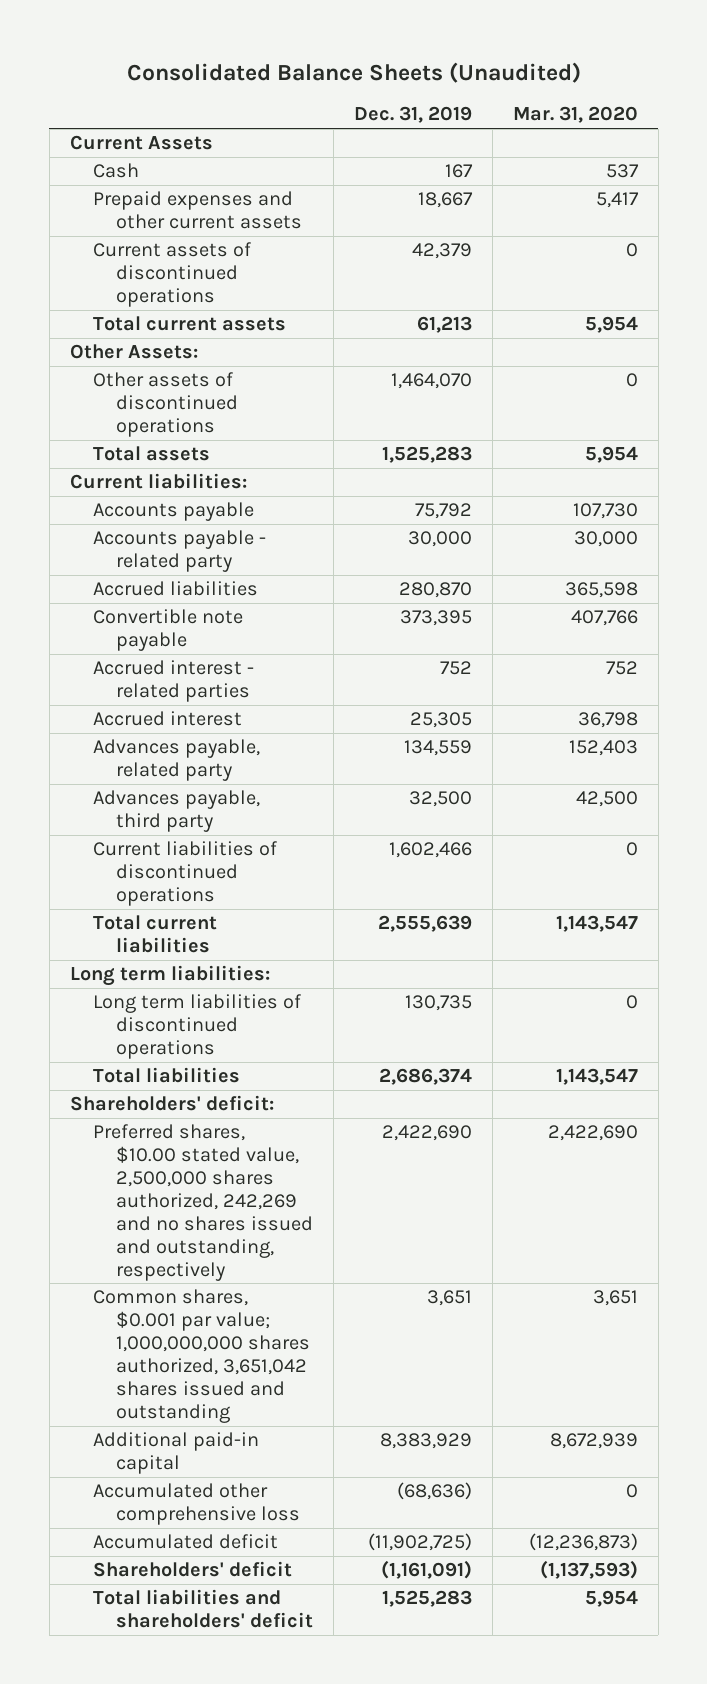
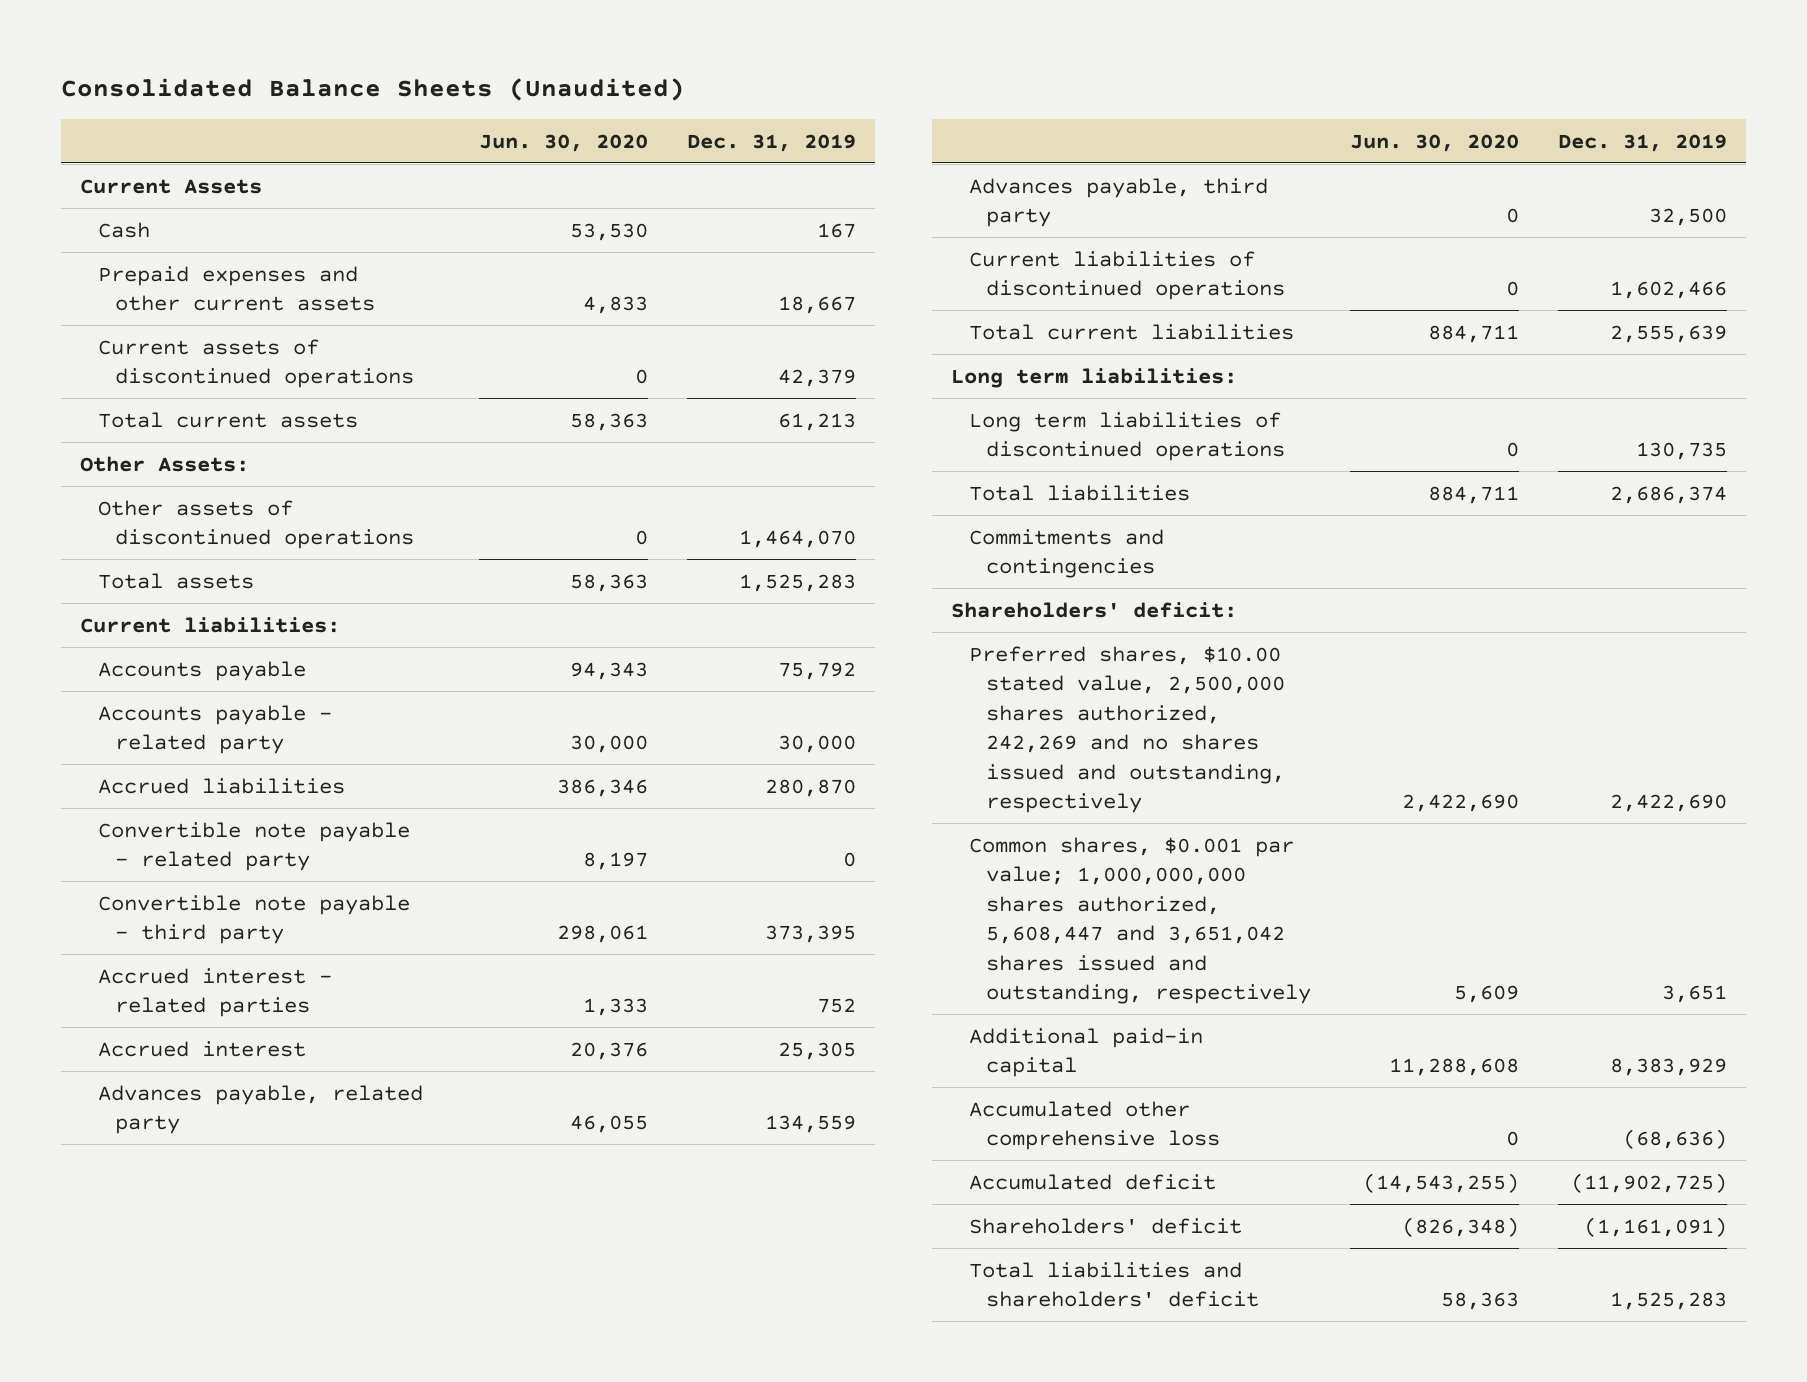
[512,106,638,124] Mar. 31, 2020 -> none
none -> [479,133,649,152] Jun. 30, 2020
[92,609,243,652] Convertible note payable -> [97,821,410,872] Convertible note payable - related party
[399,610,472,627] 373,395 -> [842,852,856,868] 0
none -> [97,894,410,945] Convertible note payable - third party
none -> [968,528,1164,579] Commitments and contingencies
[92,1289,310,1423] Common shares, $0.001 par value; 1,000,000,000 shares authorized, 3,651,042 shares issued and outstanding -> [968,836,1312,1005] Common shares, $0.001 par value; 1,000,000,000 shares authorized, 5,608,447 and 3,651,042 shares issued and outstanding, respectively

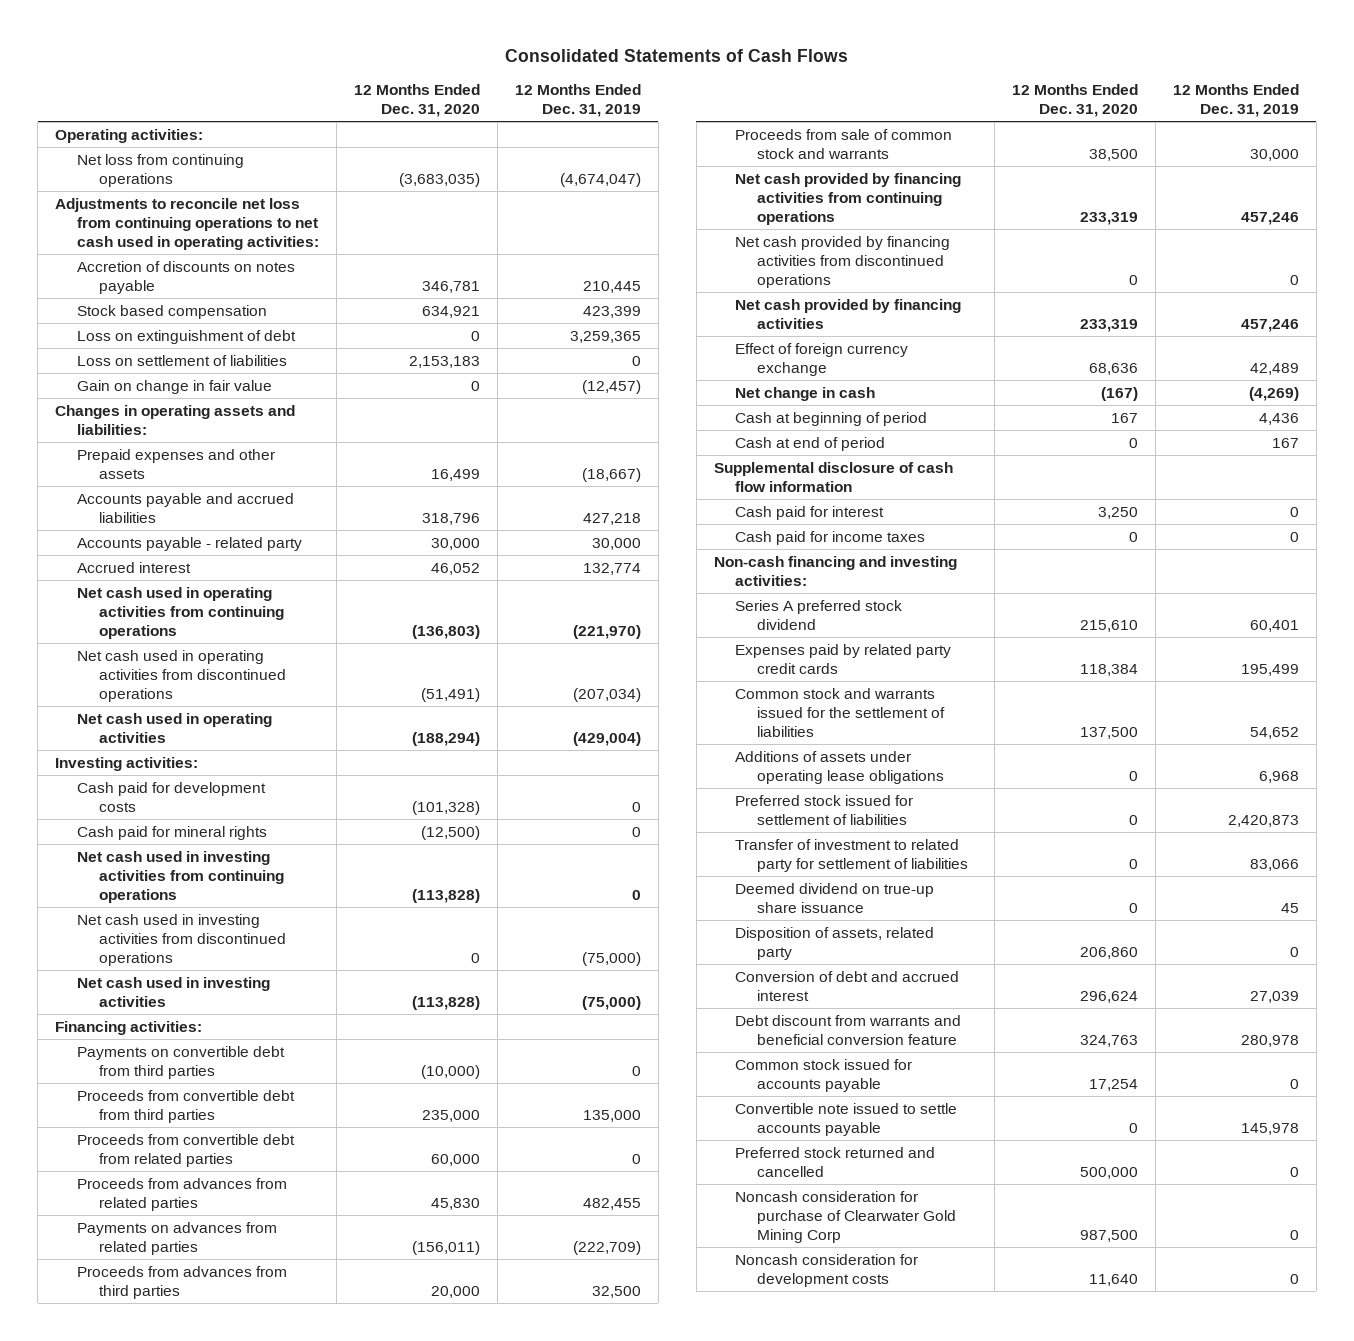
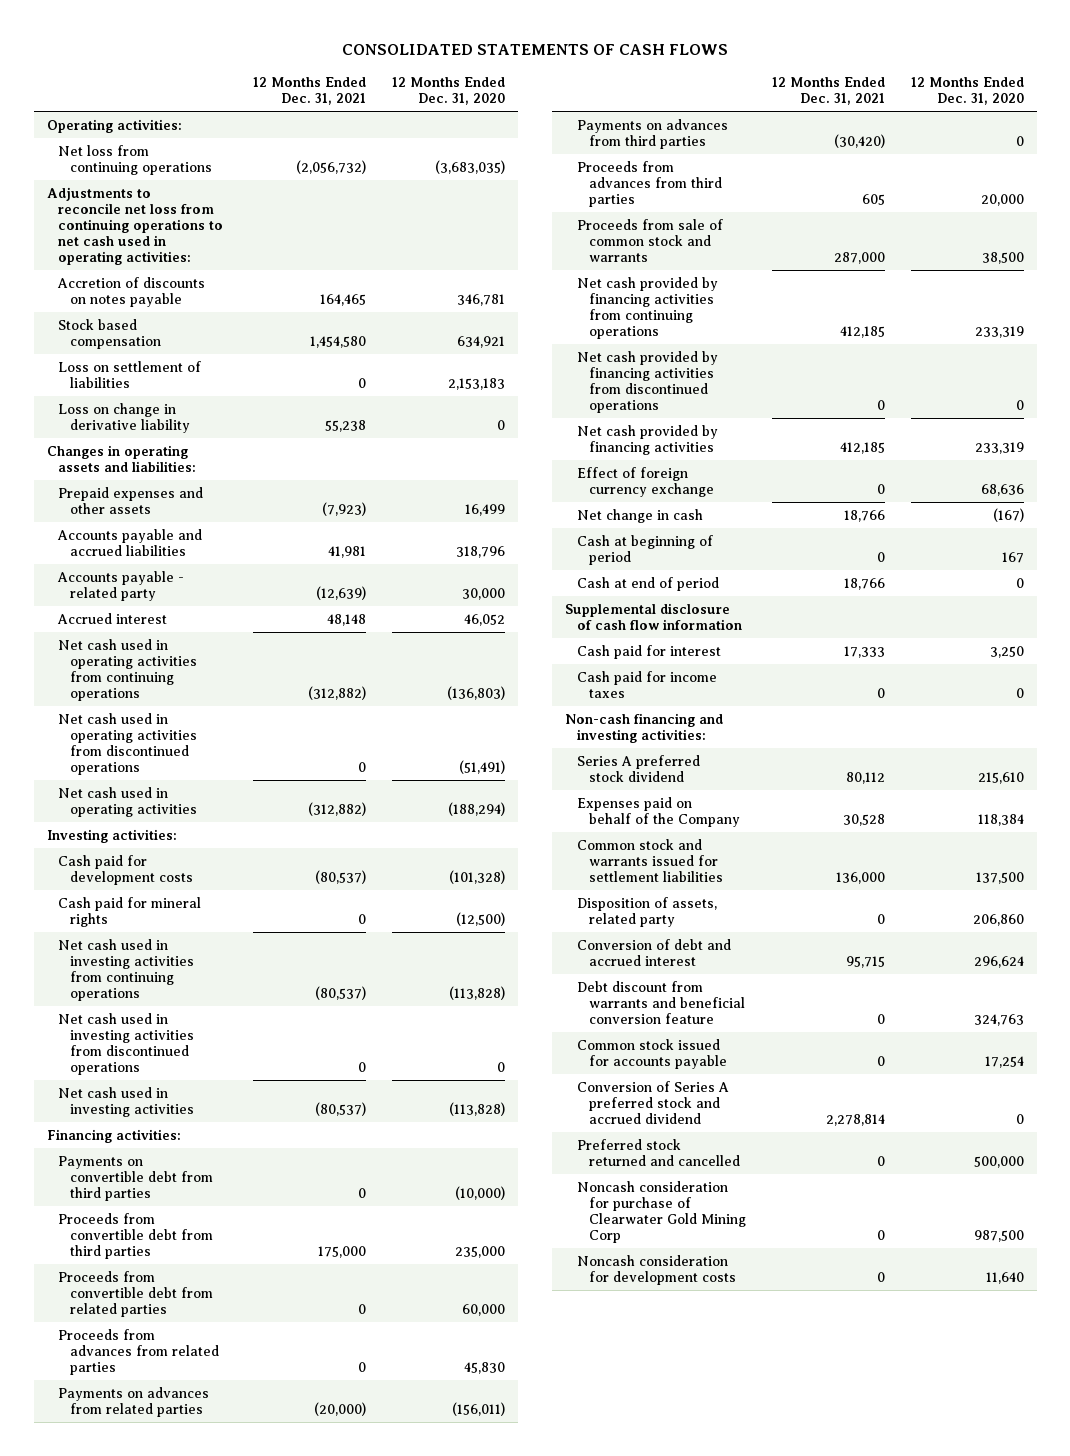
[505,48,849,62] Consolidated Statements of Cash Flows -> [342,44,729,56] CONSOLIDATED STATEMENTS OF CASH FLOWS
[514,83,641,117] 12 Months Ended Dec. 31, 2019 -> none
none -> [252,76,366,105] 12 Months Ended Dec. 31, 2021
[76,329,296,344] Loss on extinguishment of debt -> none
[76,379,272,394] Gain on change in fair value -> none
none -> [58,402,190,433] Loss on change in derivative liability
none -> [577,118,729,149] Payments on advances from third parties
[735,750,945,784] Additions of assets under operating lease obligations -> none
[735,794,914,825] Preferred stock issued for settlement of liabilities -> none
[735,838,969,872] Transfer of investment to related party for settlement of liabilities -> none
[735,882,935,913] Deemed dividend on true-up share issuance -> none
[735,643,952,674] Expenses paid by related party credit cards -> [577,796,740,827] Expenses paid on behalf of the Company
[735,687,946,737] Common stock and warrants issued for the settlement of liabilities -> [577,838,723,882] Common stock and warrants issued for settlement liabilities
[735,1102,958,1136] Convertible note issued to settle accounts payable -> none
none -> [577,1080,730,1124] Conversion of Series A preferred stock and accrued dividend

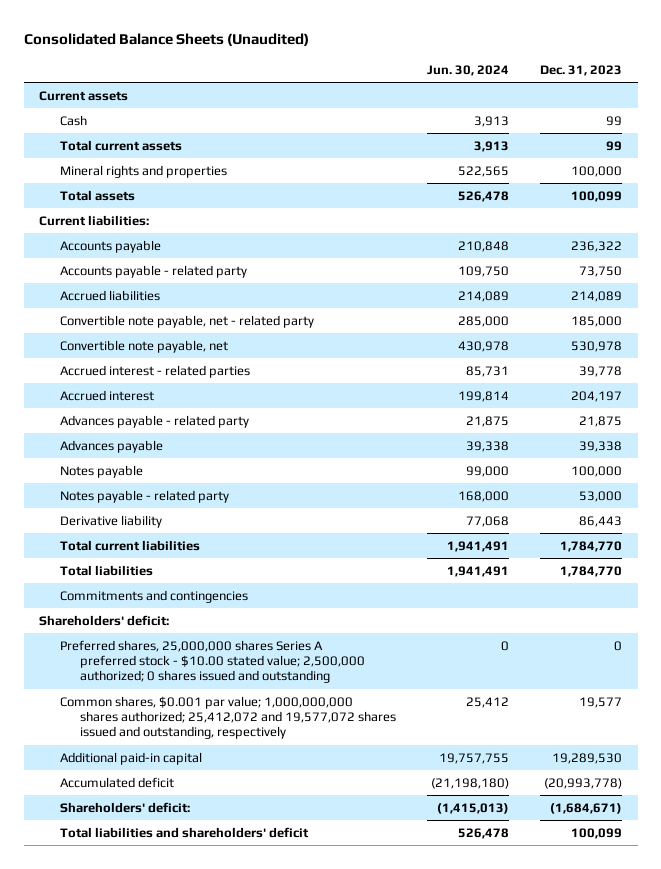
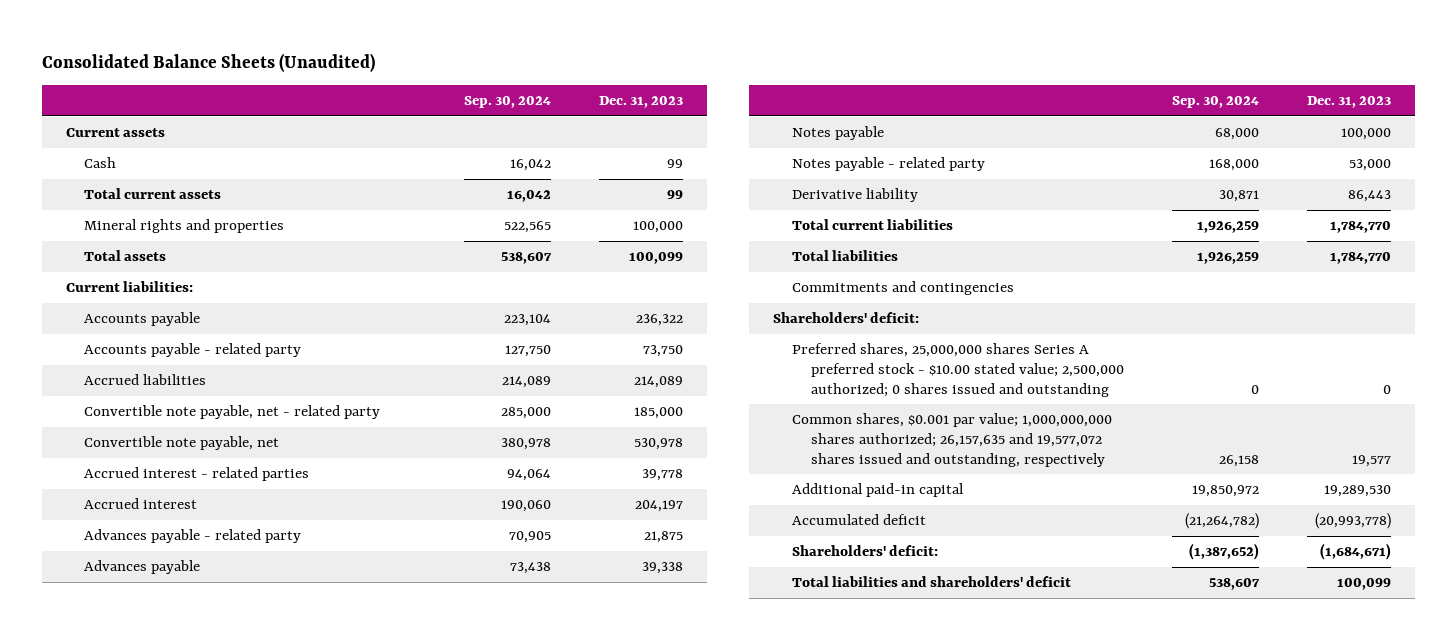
[427,64,510,76] Jun. 30, 2024 -> none
none -> [464,96,552,109] Sep. 30, 2024
[59,695,397,740] Common shares, $0.001 par value; 1,000,000,000 shares authorized; 25,412,072 and 19,577,072 shares issued and outstanding, respectively -> [792,413,1113,467] Common shares, $0.001 par value; 1,000,000,000 shares authorized; 26,157,635 and 19,577,072 shares issued and outstanding, respectively

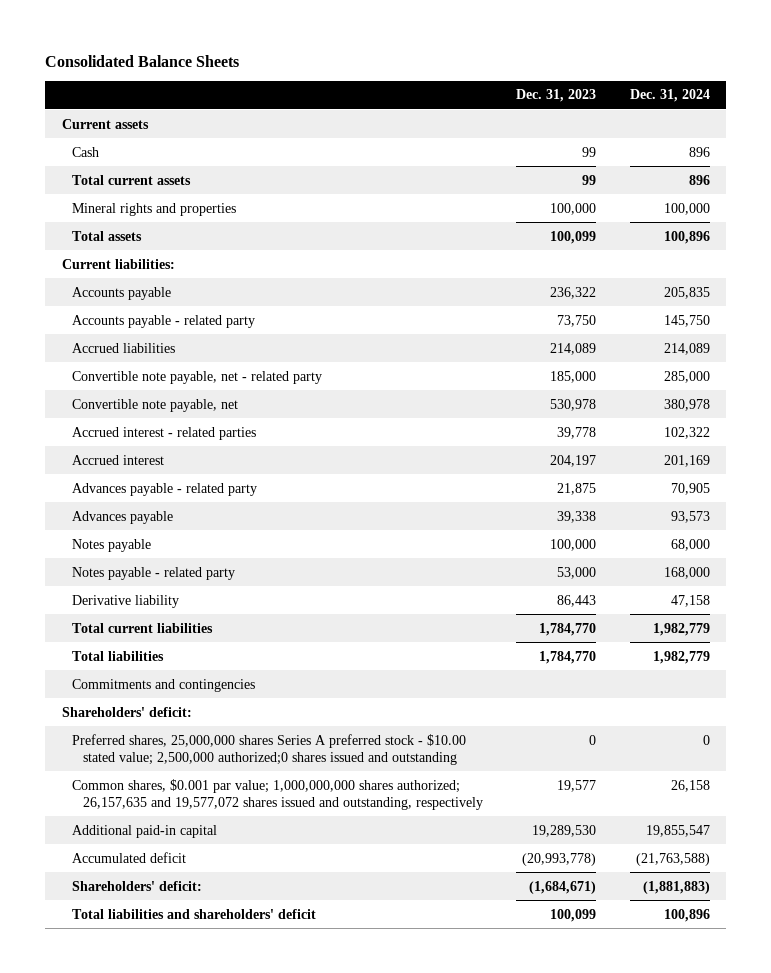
[41,53,375,73] Consolidated Balance Sheets (Unaudited) -> [45,54,240,67] Consolidated Balance Sheets
[464,96,552,109] Sep. 30, 2024 -> none
none -> [629,89,710,103] Dec. 31, 2024
[792,343,1125,397] Preferred shares, 25,000,000 shares Series A preferred stock - $10.00 stated value; 2,500,000 authorized; 0 shares issued and outstanding -> [72,733,467,765] Preferred shares, 25,000,000 shares Series A preferred stock - $10.00 stated value; 2,500,000 authorized;0 shares issued and outstanding

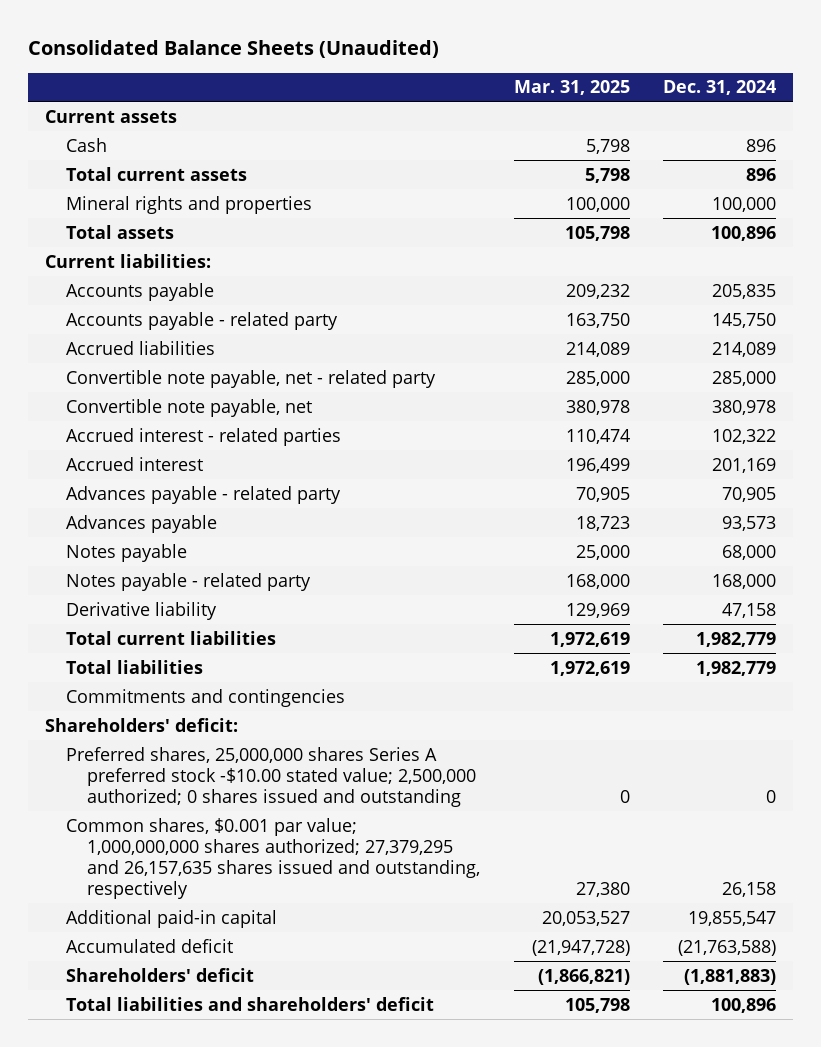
[45,54,240,67] Consolidated Balance Sheets -> [28,40,440,59] Consolidated Balance Sheets (Unaudited)
[516,89,597,103] Dec. 31, 2023 -> none
none -> [513,80,630,96] Mar. 31, 2025
[72,733,467,765] Preferred shares, 25,000,000 shares Series A preferred stock - $10.00 stated value; 2,500,000 authorized;0 shares issued and outstanding -> [66,746,477,807] Preferred shares, 25,000,000 shares Series A preferred stock -$10.00 stated value; 2,500,000 authorized; 0 shares issued and outstanding
[72,778,483,810] Common shares, $0.001 par value; 1,000,000,000 shares authorized; 26,157,635 and 19,577,072 shares issued and outstanding, respectively -> [66,817,481,899] Common shares, $0.001 par value; 1,000,000,000 shares authorized; 27,379,295 and 26,157,635 shares issued and outstanding, respectively
[72,880,203,891] Shareholders' deficit: -> [66,967,255,982] Shareholders' deficit

